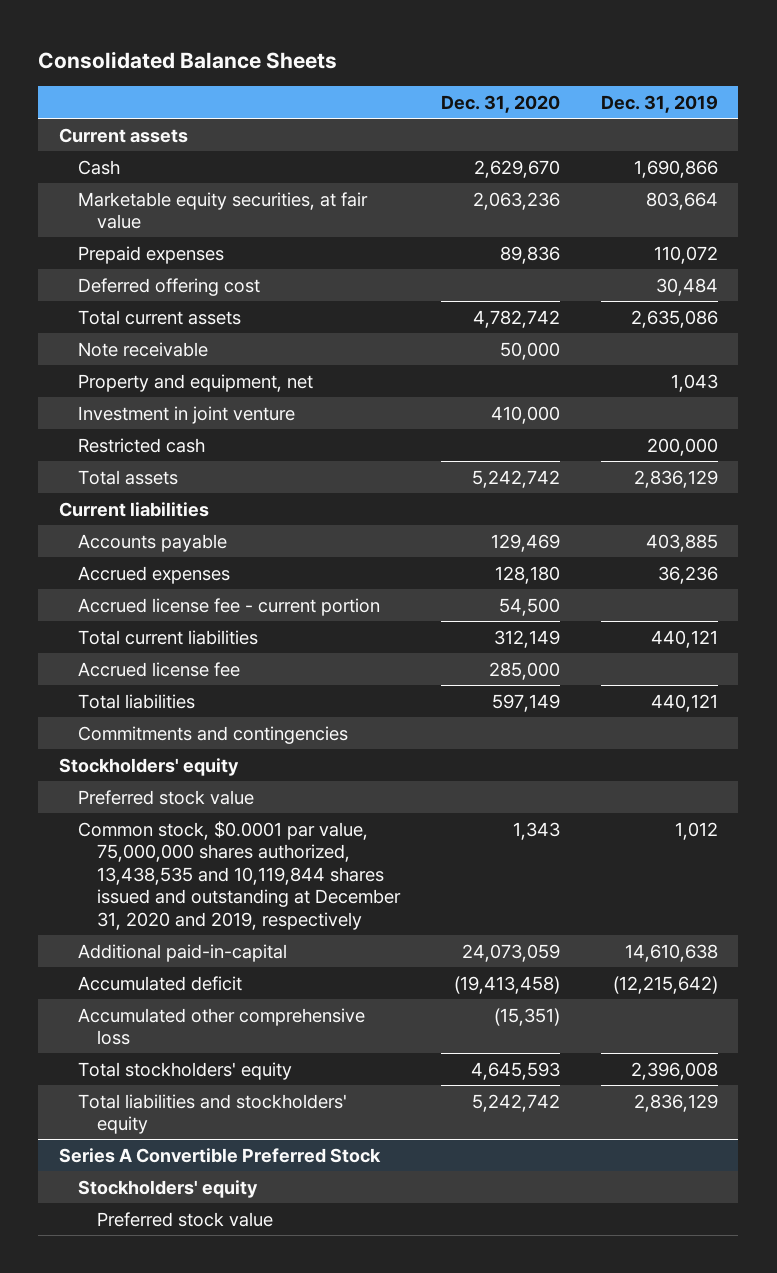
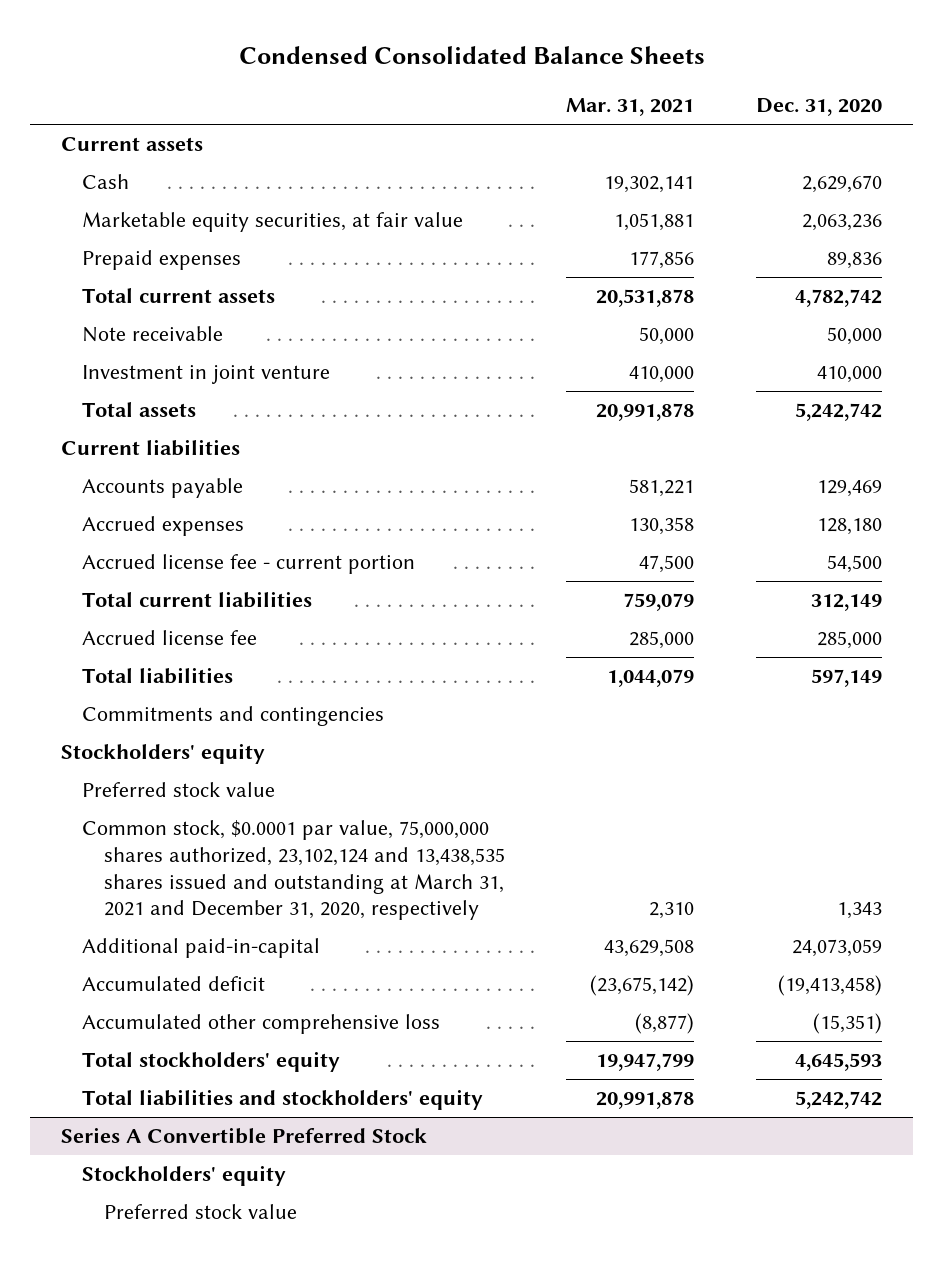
[38,50,338,69] Consolidated Balance Sheets -> [238,46,705,65] Condensed Consolidated Balance Sheets
[601,94,719,113] Dec. 31, 2019 -> none
none -> [566,98,695,117] Mar. 31, 2021
[78,277,261,296] Deferred offering cost -> none
[78,373,314,392] Property and equipment, net -> none
[78,437,206,453] Restricted cash -> none
[78,820,402,930] Common stock, $0.0001 par value, 75,000,000 shares authorized, 13,438,535 and 10,119,844 shares issued and outstanding at December 31, 2020 and 2019, respectively -> [82,820,505,921] Common stock, $0.0001 par value, 75,000,000 shares authorized, 23,102,124 and 13,438,535 shares issued and outstanding at March 31, 2021 and December 31, 2020, respectively

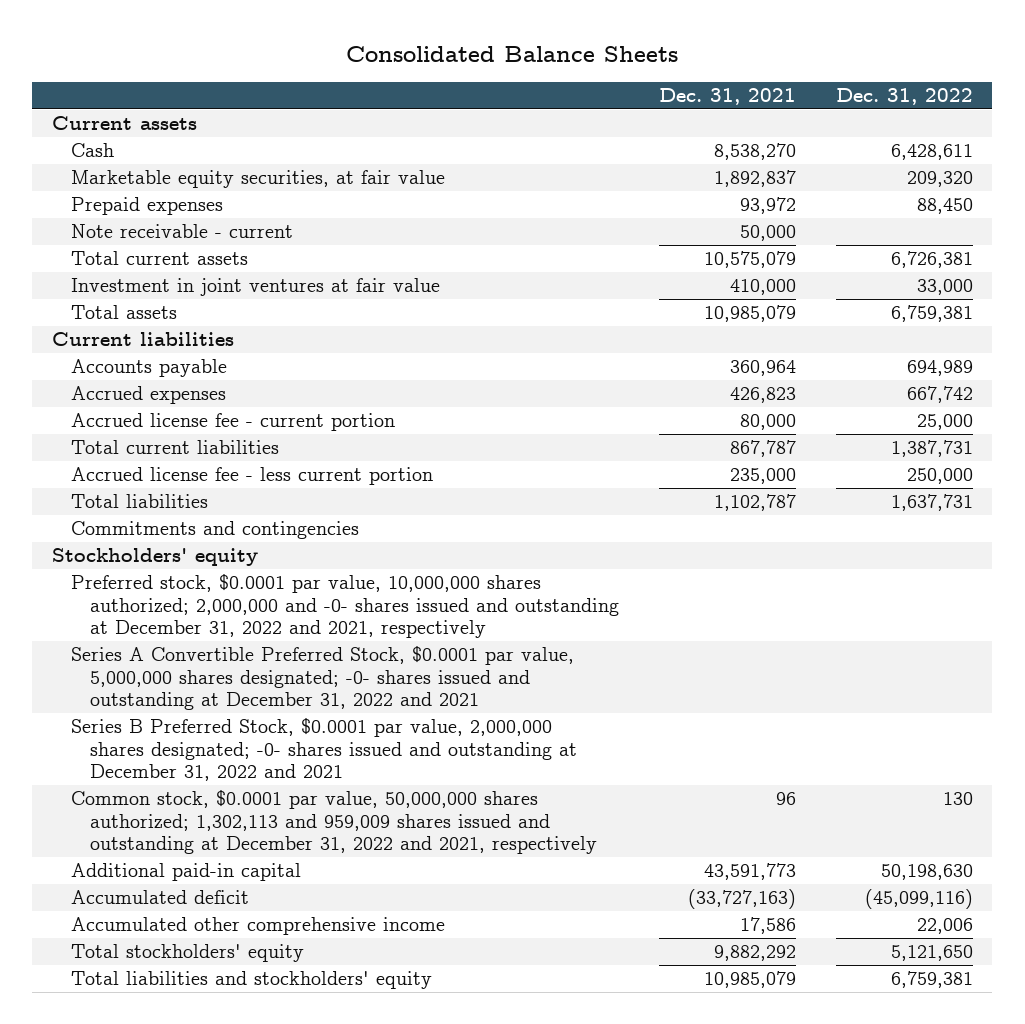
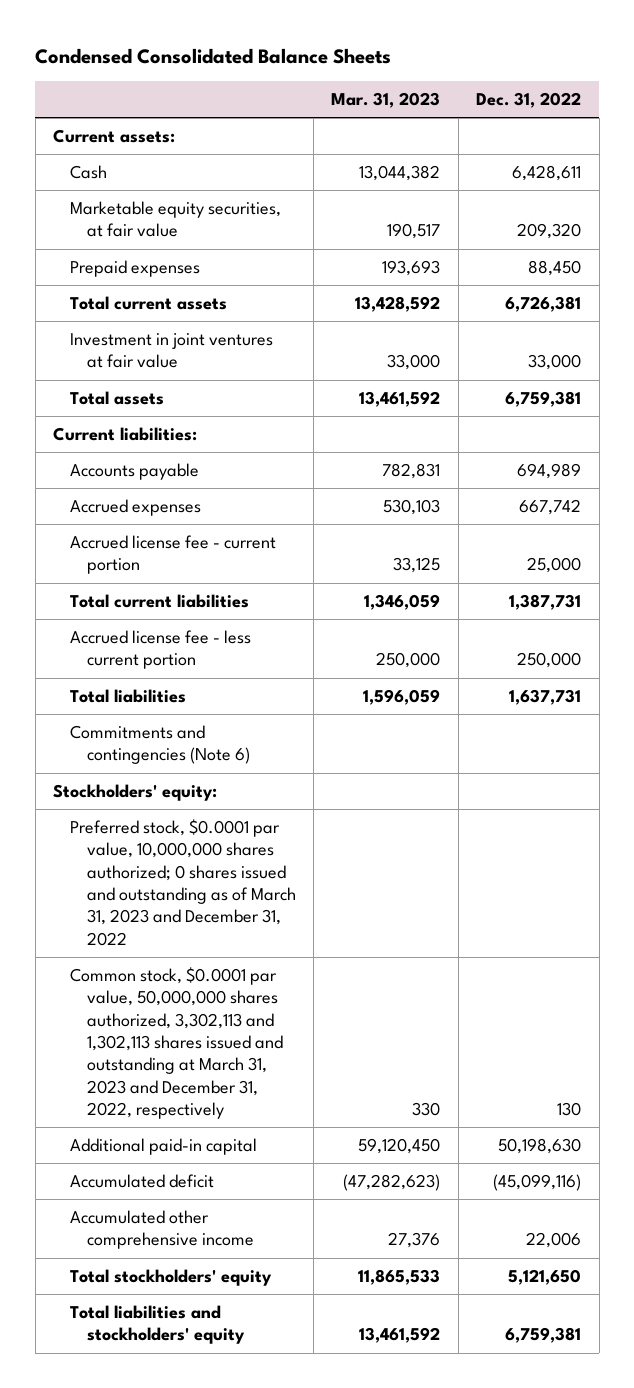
[346,46,679,63] Consolidated Balance Sheets -> [35,47,392,64] Condensed Consolidated Balance Sheets
[658,88,796,106] Dec. 31, 2021 -> none
none -> [331,91,441,108] Mar. 31, 2023
[52,116,198,131] Current assets -> [53,129,176,144] Current assets:
[71,224,294,239] Note receivable - current -> none
[52,332,235,347] Current liabilities -> [53,427,198,442] Current liabilities:
[71,646,575,711] Series A Convertible Preferred Stock, $0.0001 par value, 5,000,000 shares designated; -0- shares issued and outstanding at December 31, 2022 and 2021 -> none
[71,718,578,782] Series B Preferred Stock, $0.0001 par value, 2,000,000 shares designated; -0- shares issued and outstanding at December 31, 2022 and 2021 -> none
[71,521,360,540] Commitments and contingencies -> [69,725,250,765] Commitments and contingencies (Note 6)
[52,548,259,567] Stockholders' equity -> [53,784,218,802] Stockholders' equity:
[71,574,620,639] Preferred stock, $0.0001 par value, 10,000,000 shares authorized; 2,000,000 and -0- shares issued and outstanding at December 31, 2022 and 2021, respectively -> [69,819,296,946] Preferred stock, $0.0001 par value, 10,000,000 shares authorized; 0 shares issued and outstanding as of March 31, 2023 and December 31, 2022
[71,790,598,855] Common stock, $0.0001 par value, 50,000,000 shares authorized; 1,302,113 and 959,009 shares issued and outstanding at December 31, 2022 and 2021, respectively -> [69,967,283,1120] Common stock, $0.0001 par value, 50,000,000 shares authorized, 3,302,113 and 1,302,113 shares issued and outstanding at March 31, 2023 and December 31, 2022, respectively

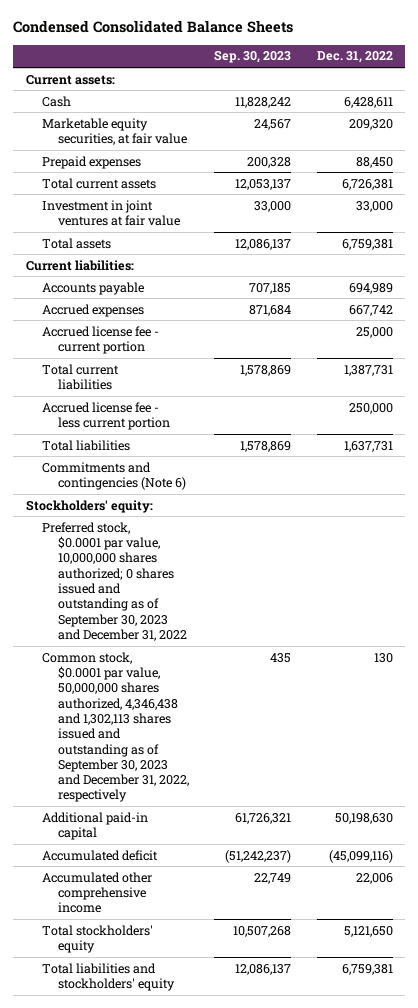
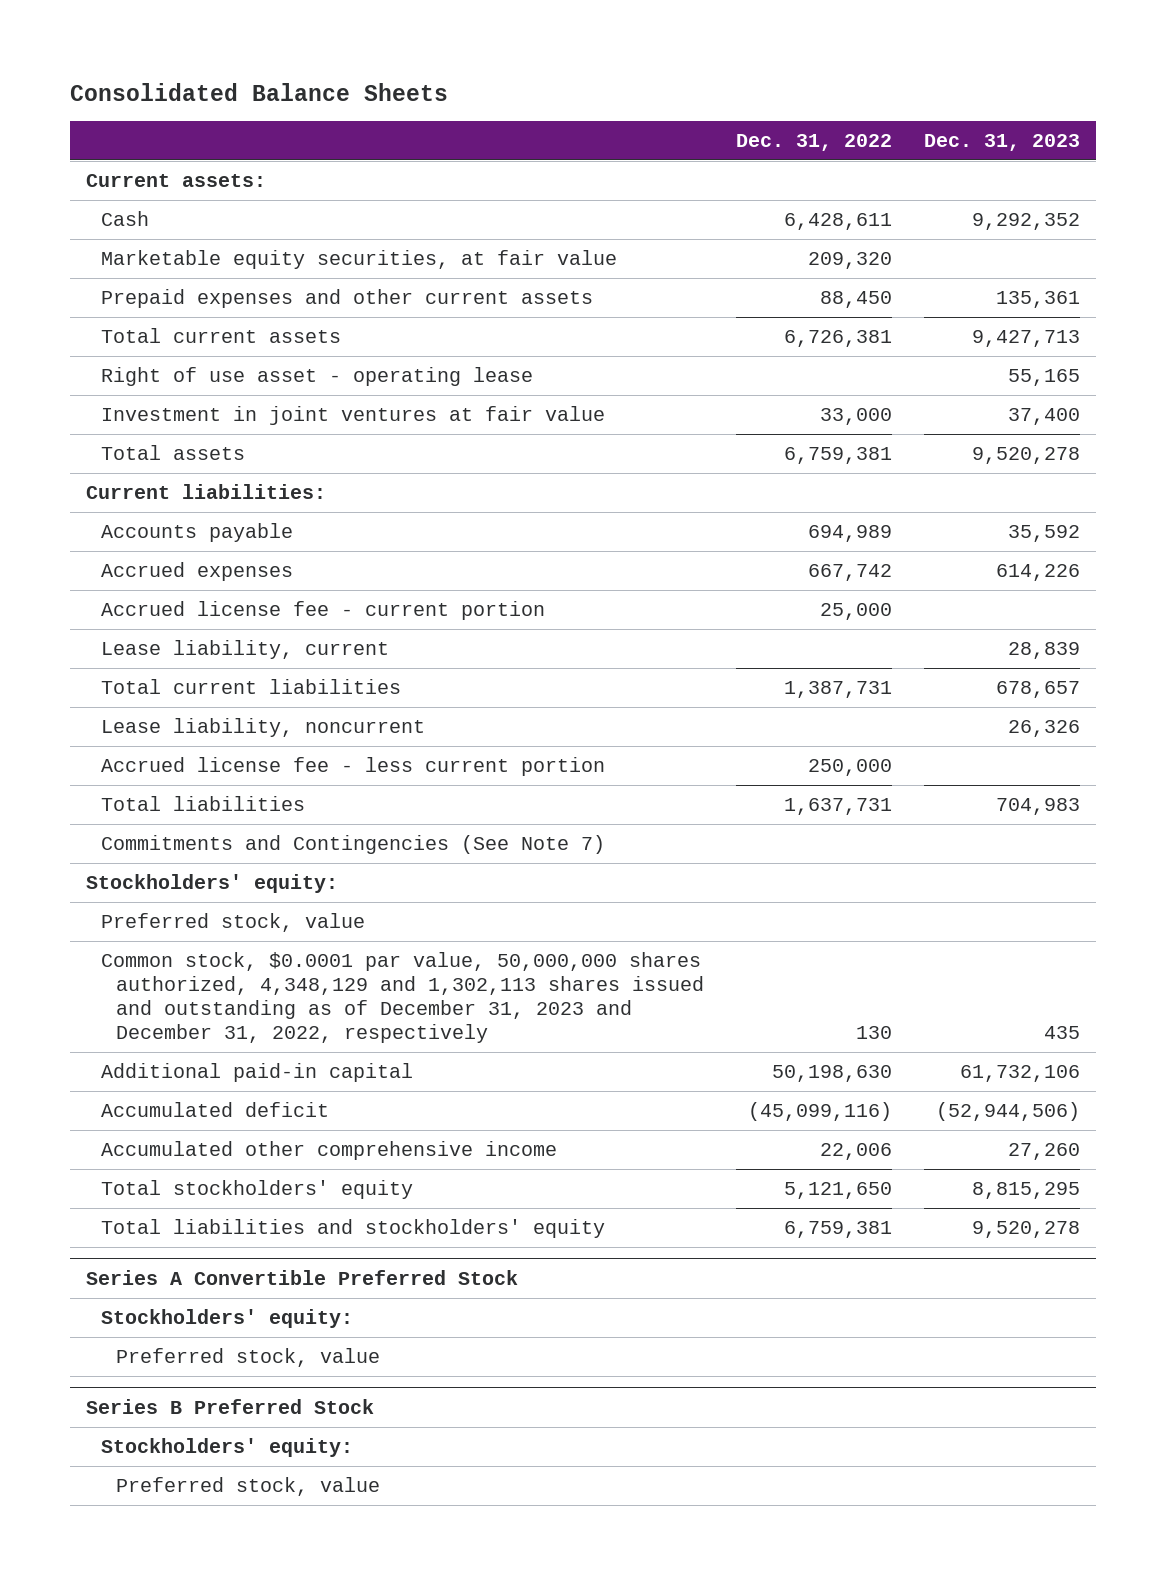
[12,20,293,34] Condensed Consolidated Balance Sheets -> [69,82,448,101] Consolidated Balance Sheets
[214,50,292,64] Sep. 30, 2023 -> none
none -> [924,133,1081,151] Dec. 31, 2023
[41,155,141,169] Prepaid expenses -> [100,289,593,309] Prepaid expenses and other current assets
none -> [100,367,533,387] Right of use asset - operating lease
none -> [100,640,389,660] Lease liability, current
none -> [100,718,425,738] Lease liability, noncurrent
[41,461,187,491] Commitments and contingencies (Note 6) -> [100,835,605,855] Commitments and Contingencies (See Note 7)
[41,521,188,641] Preferred stock, $0.0001 par value, 10,000,000 shares authorized; 0 shares issued and outstanding as of September 30, 2023 and December 31, 2022 -> [100,913,365,933] Preferred stock, value
[41,651,190,803] Common stock, $0.0001 par value, 50,000,000 shares authorized, 4,346,438 and 1,302,113 shares issued and outstanding as of September 30, 2023 and December 31, 2022, respectively -> [100,952,704,1044] Common stock, $0.0001 par value, 50,000,000 shares authorized, 4,348,129 and 1,302,113 shares issued and outstanding as of December 31, 2023 and December 31, 2022, respectively
none -> [85,1270,518,1286] Series A Convertible Preferred Stock
none -> [100,1309,353,1329] Stockholders' equity:
none -> [115,1348,380,1368] Preferred stock, value
none -> [85,1399,374,1415] Series B Preferred Stock
none -> [100,1438,353,1458] Stockholders' equity:
none -> [115,1477,380,1497] Preferred stock, value

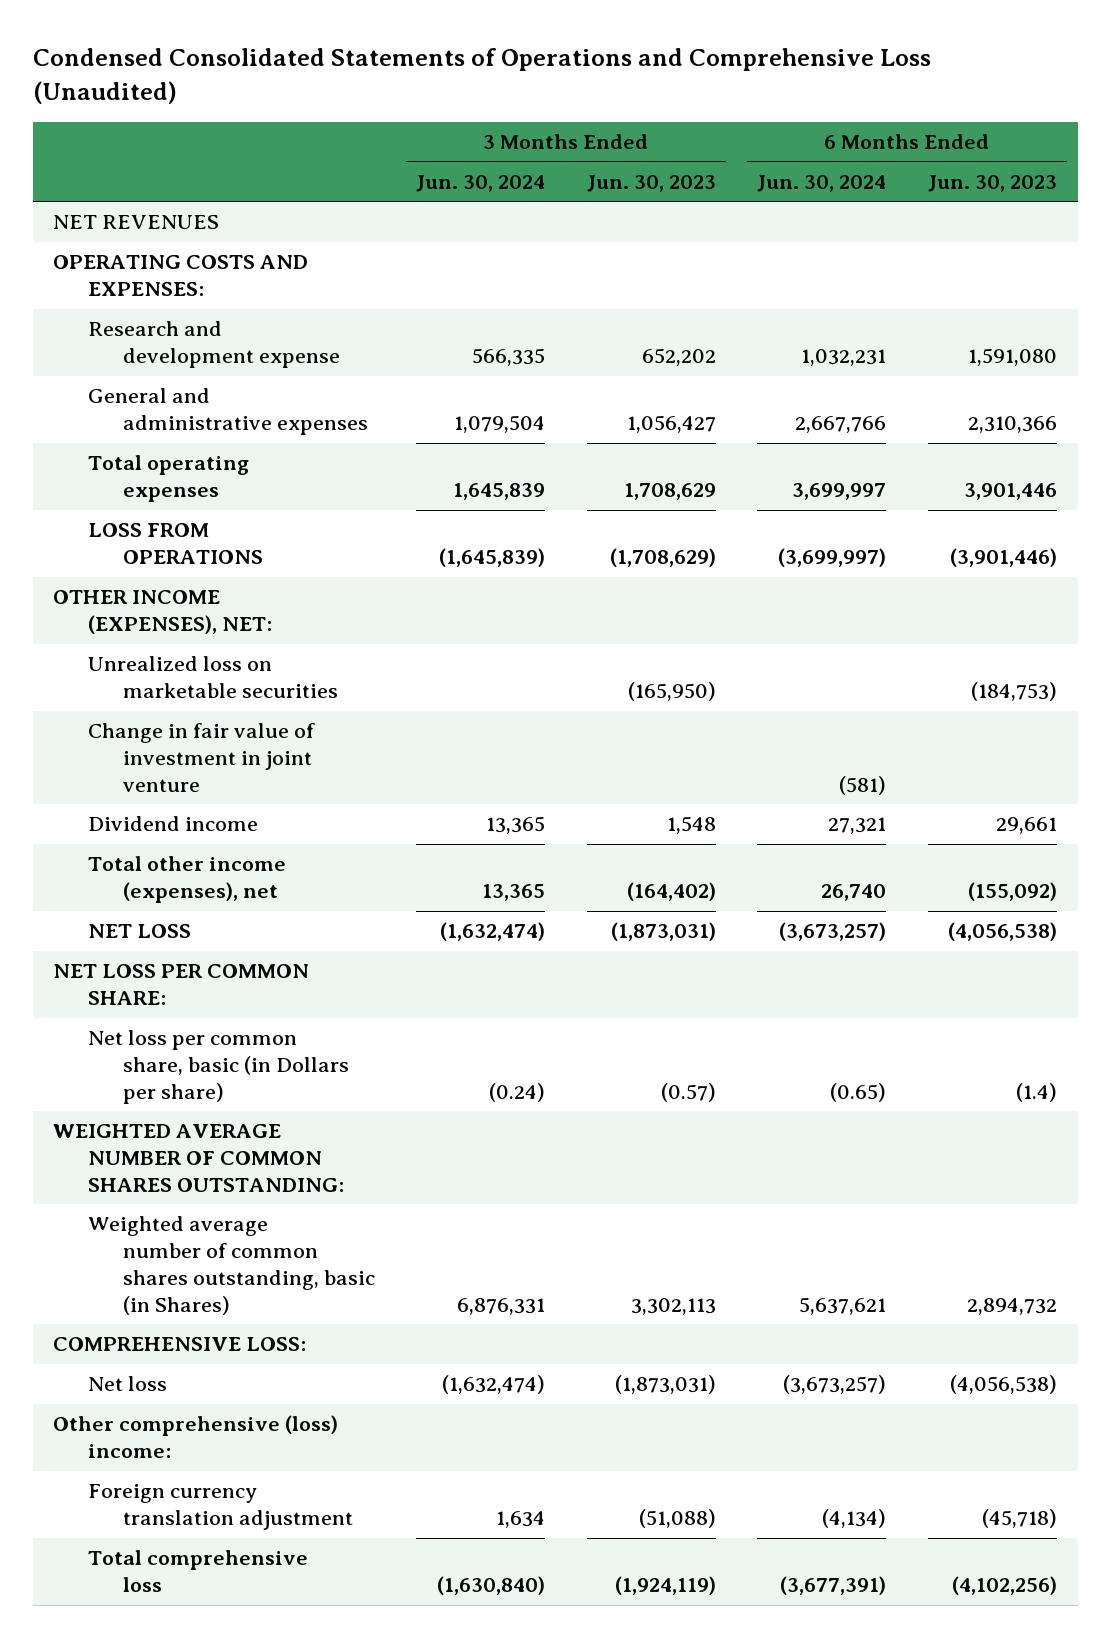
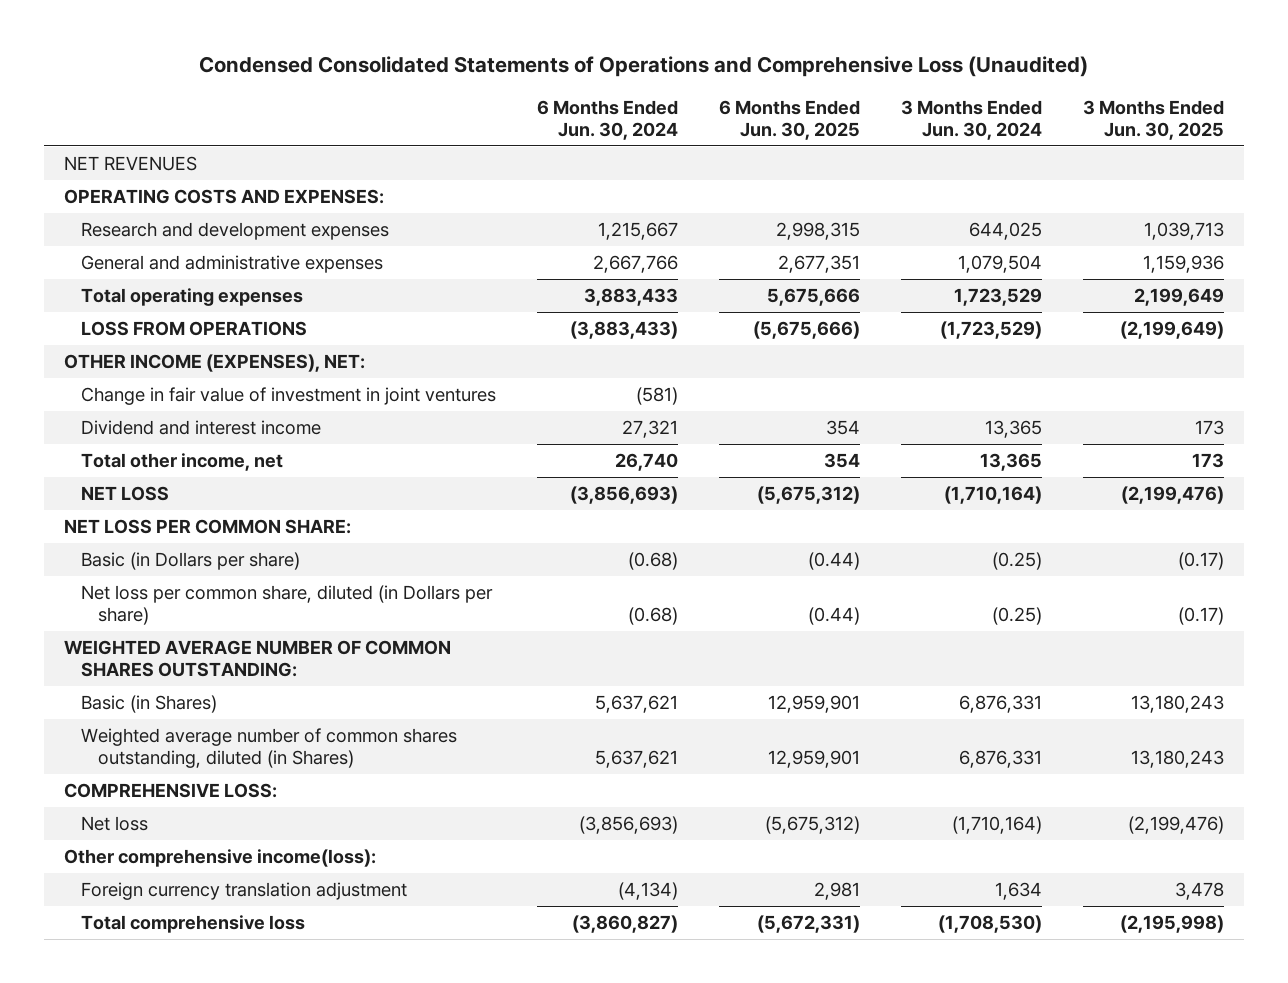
[586,174,716,192] Jun. 30, 2023 -> none
[927,174,1057,192] Jun. 30, 2023 -> none
none -> [718,99,860,141] 6 Months Ended Jun. 30, 2025
none -> [1082,99,1224,141] 3 Months Ended Jun. 30, 2025
[87,321,340,369] Research and development expense -> [81,221,390,240] Research and development expenses
[472,348,546,367] 566,335 -> [968,221,1042,240] 644,025
[801,349,887,367] 1,032,231 -> [598,221,679,240] 1,215,667
[453,483,546,501] 1,645,839 -> [953,287,1042,306] 1,723,529
[792,483,887,501] 3,699,997 -> [584,287,679,306] 3,883,433
[439,548,546,568] (1,645,839) -> [939,320,1042,339] (1,723,529)
[778,548,887,568] (3,699,997) -> [570,320,679,339] (3,883,433)
[87,656,338,699] Unrealized loss on marketable securities -> none
[87,723,315,792] Change in fair value of investment in joint venture -> [81,386,497,405] Change in fair value of investment in joint ventures
[87,816,258,832] Dividend income -> [81,419,322,435] Dividend and interest income
[87,856,286,904] Total other income (expenses), net -> [81,452,284,471] Total other income, net
[440,922,546,942] (1,632,474) -> [943,485,1042,504] (1,710,164)
[779,922,887,942] (3,673,257) -> [570,485,679,504] (3,856,693)
[87,1030,349,1104] Net loss per common share, basic (in Dollars per share) -> [81,551,301,570] Basic (in Dollars per share)
[489,1082,546,1102] (0.24) -> [991,551,1042,570] (0.25)
[830,1082,887,1102] (0.65) -> [628,551,679,570] (0.68)
none -> [81,584,494,626] Net loss per common share, diluted (in Dollars per share)
[87,1216,375,1315] Weighted average number of common shares outstanding, basic (in Shares) -> [81,694,218,713] Basic (in Shares)
none -> [81,727,458,769] Weighted average number of common shares outstanding, diluted (in Shares)
[442,1375,546,1395] (1,632,474) -> [951,815,1042,834] (1,710,164)
[783,1375,887,1395] (3,673,257) -> [579,815,679,834] (3,856,693)
[53,1415,339,1459] Other comprehensive (loss) income: -> [64,848,377,867] Other comprehensive income(loss):
[437,1576,546,1596] (1,630,840) -> [937,914,1042,933] (1,708,530)
[780,1576,887,1596] (3,677,391) -> [572,914,679,933] (3,860,827)

